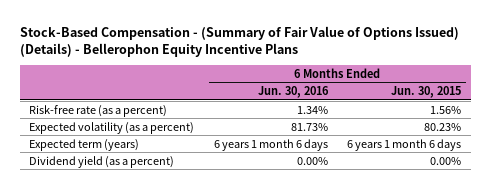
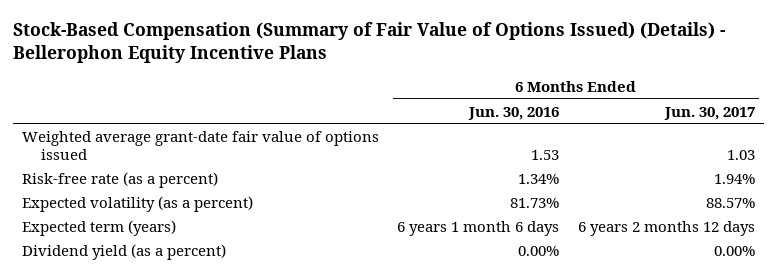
[19,25,459,57] Stock-Based Compensation - (Summary of Fair Value of Options Issued) (Details) - Bellerophon Equity Incentive Plans -> [12,22,725,64] Stock-Based Compensation (Summary of Fair Value of Options Issued) (Details) - Bellerophon Equity Incentive Plans
[390,85,461,98] Jun. 30, 2015 -> none
none -> [663,106,755,120] Jun. 30, 2017
none -> [21,130,379,160] Weighted average grant-date fair value of options issued

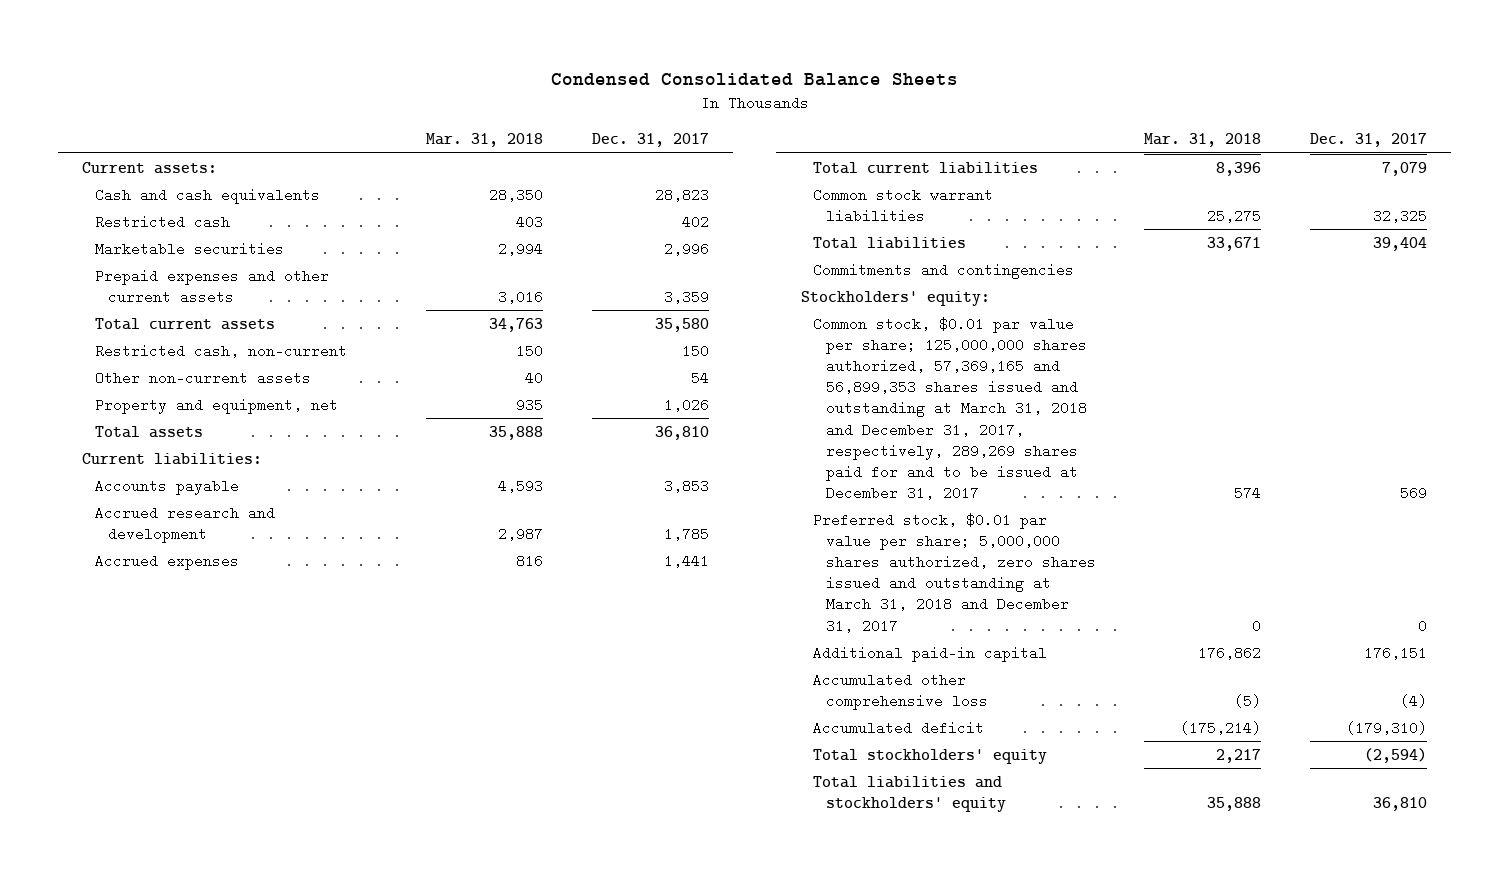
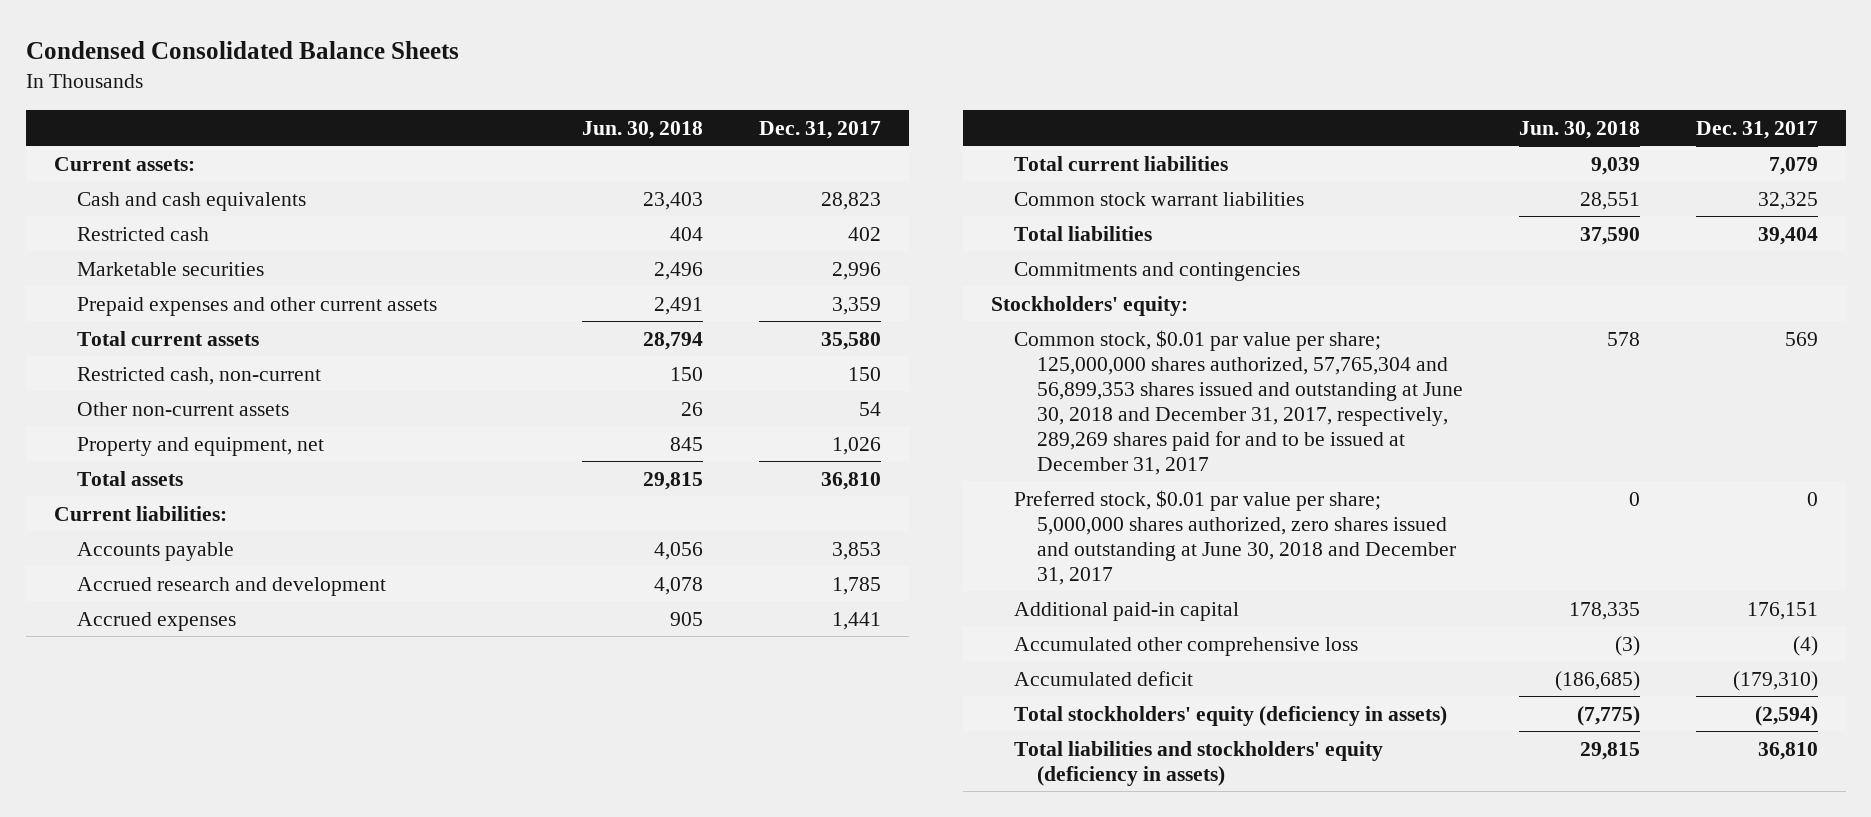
[426,133,544,148] Mar. 31, 2018 -> none
none -> [581,120,703,139] Jun. 30, 2018
[813,316,1087,500] Common stock, $0.01 par value per share; 125,000,000 shares authorized, 57,369,165 and 56,899,353 shares issued and outstanding at March 31, 2018 and December 31, 2017, respectively, 289,269 shares paid for and to be issued at December 31, 2017 -> [1013,329,1463,475] Common stock, $0.01 par value per share; 125,000,000 shares authorized, 57,765,304 and 56,899,353 shares issued and outstanding at June 30, 2018 and December 31, 2017, respectively, 289,269 shares paid for and to be issued at December 31, 2017
[813,512,1096,633] Preferred stock, $0.01 par value per share; 5,000,000 shares authorized, zero shares issued and outstanding at March 31, 2018 and December 31, 2017 -> [1013,489,1456,585] Preferred stock, $0.01 par value per share; 5,000,000 shares authorized, zero shares issued and outstanding at June 30, 2018 and December 31, 2017
[813,748,1048,764] Total stockholders' equity -> [1013,705,1447,726] Total stockholders' equity (deficiency in assets)
[813,775,1006,813] Total liabilities and stockholders' equity -> [1013,740,1383,786] Total liabilities and stockholders' equity (deficiency in assets)

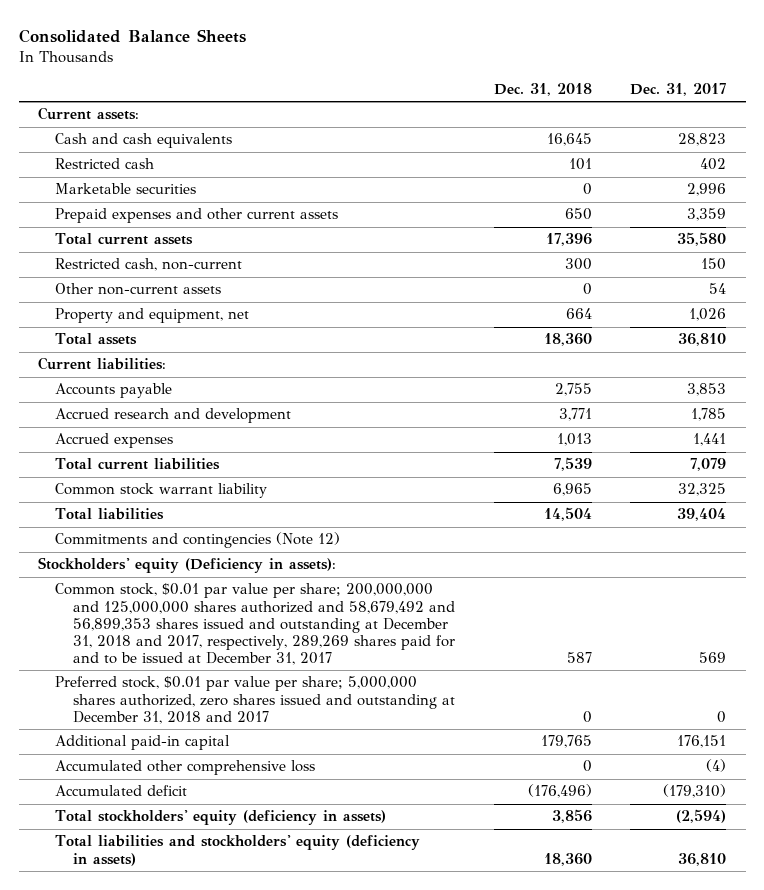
[25,41,459,60] Condensed Consolidated Balance Sheets -> [18,28,246,43] Consolidated Balance Sheets
[581,120,703,139] Jun. 30, 2018 -> none
none -> [493,82,592,96] Dec. 31, 2018
[1013,191,1304,206] Common stock warrant liabilities -> [55,483,268,499] Common stock warrant liability
[1013,261,1300,281] Commitments and contingencies -> [55,532,341,549] Commitments and contingencies (Note 12)
[990,295,1188,316] Stockholders' equity: -> [38,557,337,574] Stockholders' equity (Deficiency in assets):
[1013,329,1463,475] Common stock, $0.01 par value per share; 125,000,000 shares authorized, 57,765,304 and 56,899,353 shares issued and outstanding at June 30, 2018 and December 31, 2017, respectively, 289,269 shares paid for and to be issued at December 31, 2017 -> [55,583,455,666] Common stock, $0.01 par value per share; 200,000,000 and 125,000,000 shares authorized and 58,679,492 and 56,899,353 shares issued and outstanding at December 31, 2018 and 2017, respectively, 289,269 shares paid for and to be issued at December 31, 2017
[1013,489,1456,585] Preferred stock, $0.01 par value per share; 5,000,000 shares authorized, zero shares issued and outstanding at June 30, 2018 and December 31, 2017 -> [55,676,455,724] Preferred stock, $0.01 par value per share; 5,000,000 shares authorized, zero shares issued and outstanding at December 31, 2018 and 2017

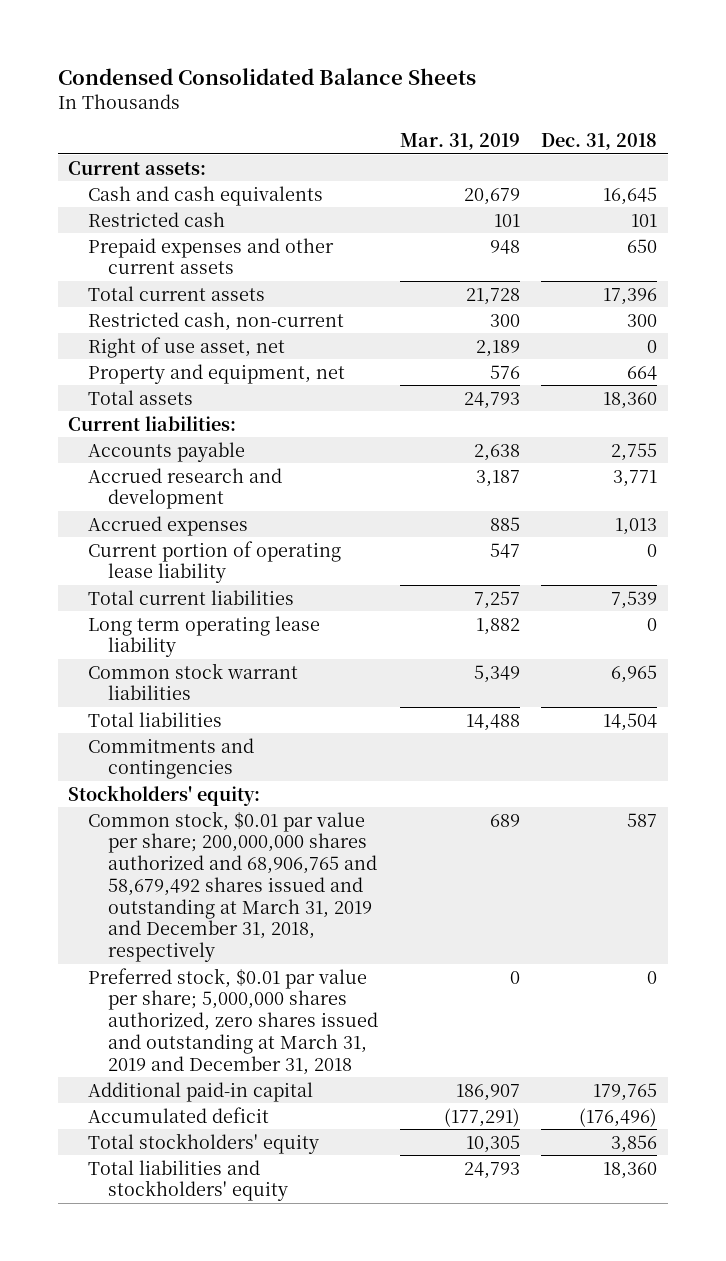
[18,28,246,43] Consolidated Balance Sheets -> [57,68,476,86] Condensed Consolidated Balance Sheets
[630,82,727,96] Dec. 31, 2017 -> none
none -> [399,132,520,150] Mar. 31, 2019
[55,183,197,195] Marketable securities -> none
[55,283,222,296] Other non-current assets -> none
none -> [88,336,286,358] Right of use asset, net
none -> [88,540,342,584] Current portion of operating lease liability
none -> [88,615,321,658] Long term operating lease liability
[55,483,268,499] Common stock warrant liability -> [88,662,299,701] Common stock warrant liabilities
[55,532,341,549] Commitments and contingencies (Note 12) -> [88,737,255,780] Commitments and contingencies
[38,557,337,574] Stockholders' equity (Deficiency in assets): -> [68,784,261,806] Stockholders' equity:
[55,583,455,666] Common stock, $0.01 par value per share; 200,000,000 and 125,000,000 shares authorized and 58,679,492 and 56,899,353 shares issued and outstanding at December 31, 2018 and 2017, respectively, 289,269 shares paid for and to be issued at December 31, 2017 -> [88,810,377,963] Common stock, $0.01 par value per share; 200,000,000 shares authorized and 68,906,765 and 58,679,492 shares issued and outstanding at March 31, 2019 and December 31, 2018, respectively
[55,676,455,724] Preferred stock, $0.01 par value per share; 5,000,000 shares authorized, zero shares issued and outstanding at December 31, 2018 and 2017 -> [88,967,378,1075] Preferred stock, $0.01 par value per share; 5,000,000 shares authorized, zero shares issued and outstanding at March 31, 2019 and December 31, 2018
[55,760,316,776] Accumulated other comprehensive loss -> none
[55,810,387,826] Total stockholders' equity (deficiency in assets) -> [88,1132,320,1154] Total stockholders' equity
[55,835,421,866] Total liabilities and stockholders' equity (deficiency in assets) -> [88,1159,288,1202] Total liabilities and stockholders' equity

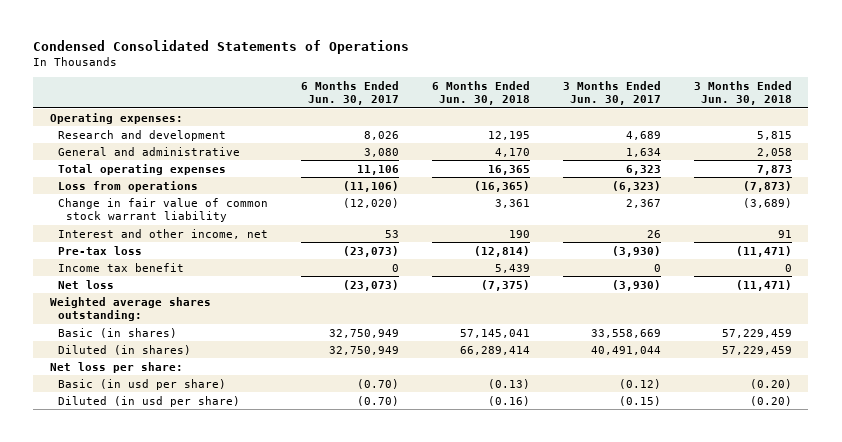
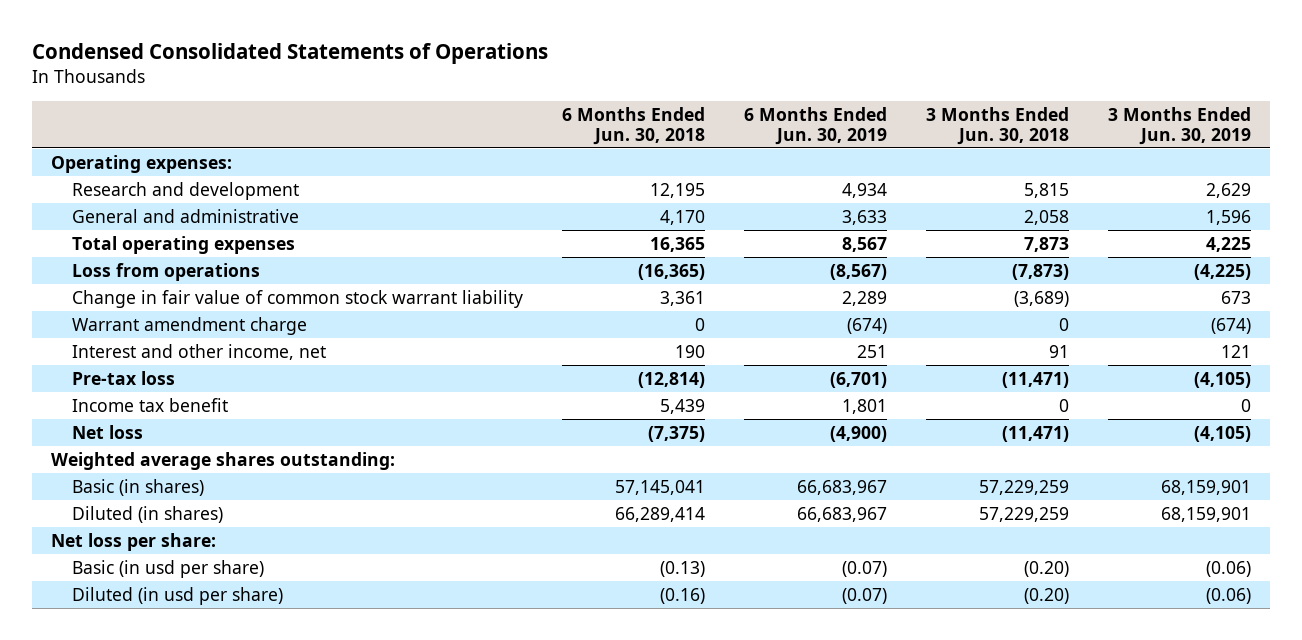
[300,80,399,106] 6 Months Ended Jun. 30, 2017 -> none
[562,80,661,106] 3 Months Ended Jun. 30, 2017 -> none
none -> [743,106,887,145] 6 Months Ended Jun. 30, 2019
none -> [1107,106,1251,145] 3 Months Ended Jun. 30, 2019
none -> [72,316,308,335] Warrant amendment charge
[721,328,792,338] 57,229,459 -> [978,479,1069,495] 57,229,259
[721,345,792,355] 57,229,459 -> [978,506,1069,522] 57,229,259

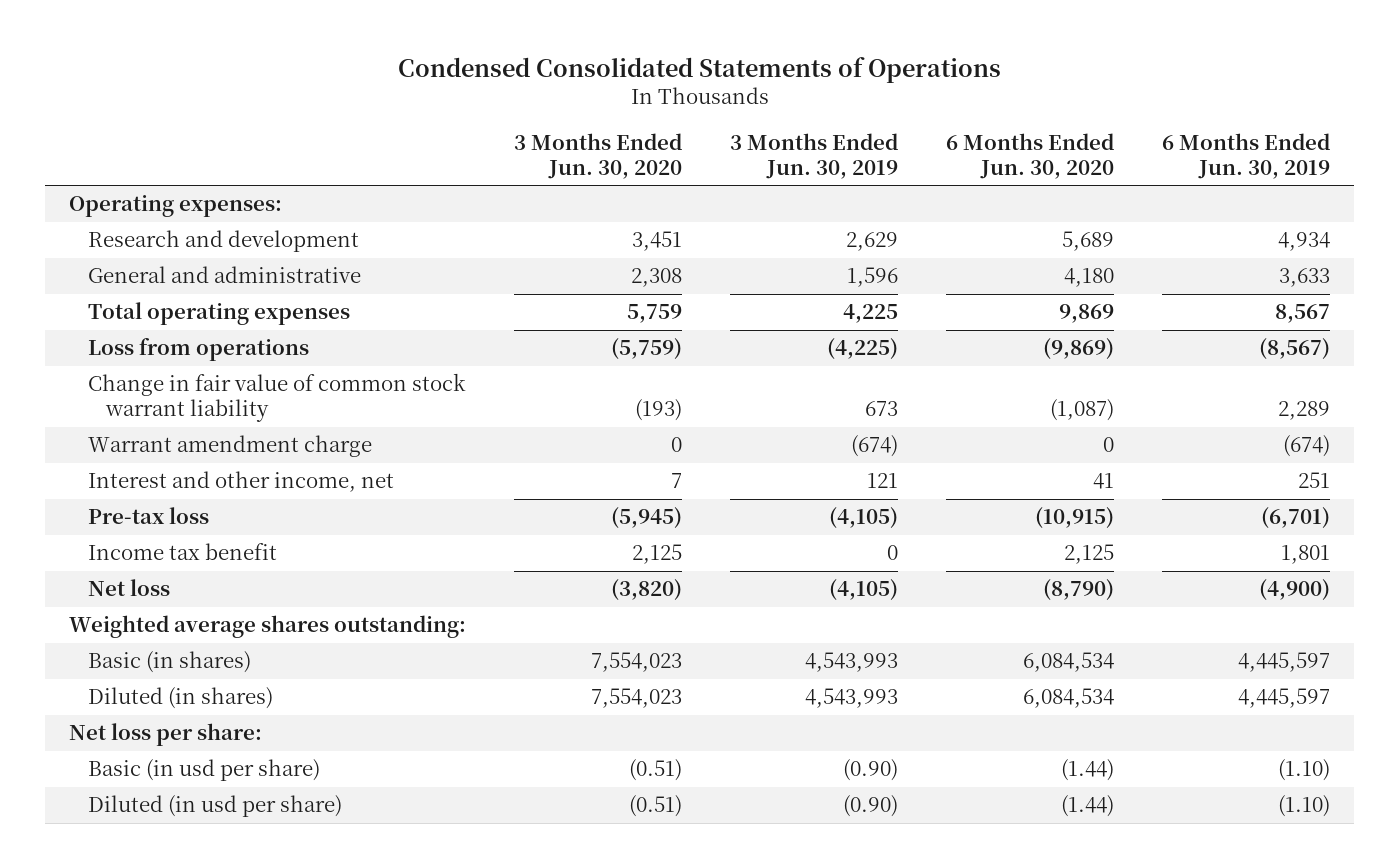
[562,106,706,145] 6 Months Ended Jun. 30, 2018 -> none
[925,106,1069,145] 3 Months Ended Jun. 30, 2018 -> none
none -> [514,132,683,179] 3 Months Ended Jun. 30, 2020
none -> [946,132,1115,179] 6 Months Ended Jun. 30, 2020
[796,479,887,495] 66,683,967 -> [1238,652,1331,673] 4,445,597
[1160,479,1251,495] 68,159,901 -> [805,652,899,673] 4,543,993
[796,506,887,522] 66,683,967 -> [1238,688,1331,709] 4,445,597
[1160,506,1251,522] 68,159,901 -> [805,688,899,709] 4,543,993
[841,560,887,577] (0.07) -> [1278,759,1331,782] (1.10)
[1205,560,1251,577] (0.06) -> [843,759,899,782] (0.90)
[841,587,887,604] (0.07) -> [1278,795,1331,818] (1.10)
[1205,587,1251,604] (0.06) -> [843,795,899,818] (0.90)

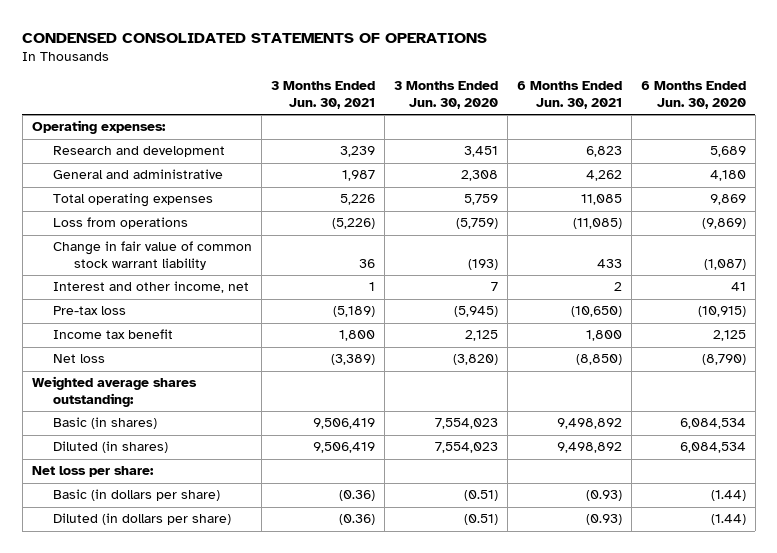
[397,56,1001,83] Condensed Consolidated Statements of Operations -> [22,32,488,43] CONDENSED CONSOLIDATED STATEMENTS OF OPERATIONS
[730,132,899,179] 3 Months Ended Jun. 30, 2019 -> none
[1162,132,1331,179] 6 Months Ended Jun. 30, 2019 -> none
none -> [270,81,375,109] 3 Months Ended Jun. 30, 2021
none -> [516,81,622,109] 6 Months Ended Jun. 30, 2021
[87,435,372,458] Warrant amendment charge -> none
[87,759,320,782] Basic (in usd per share) -> [52,489,220,502] Basic (in dollars per share)
[87,795,342,818] Diluted (in usd per share) -> [52,513,231,526] Diluted (in dollars per share)

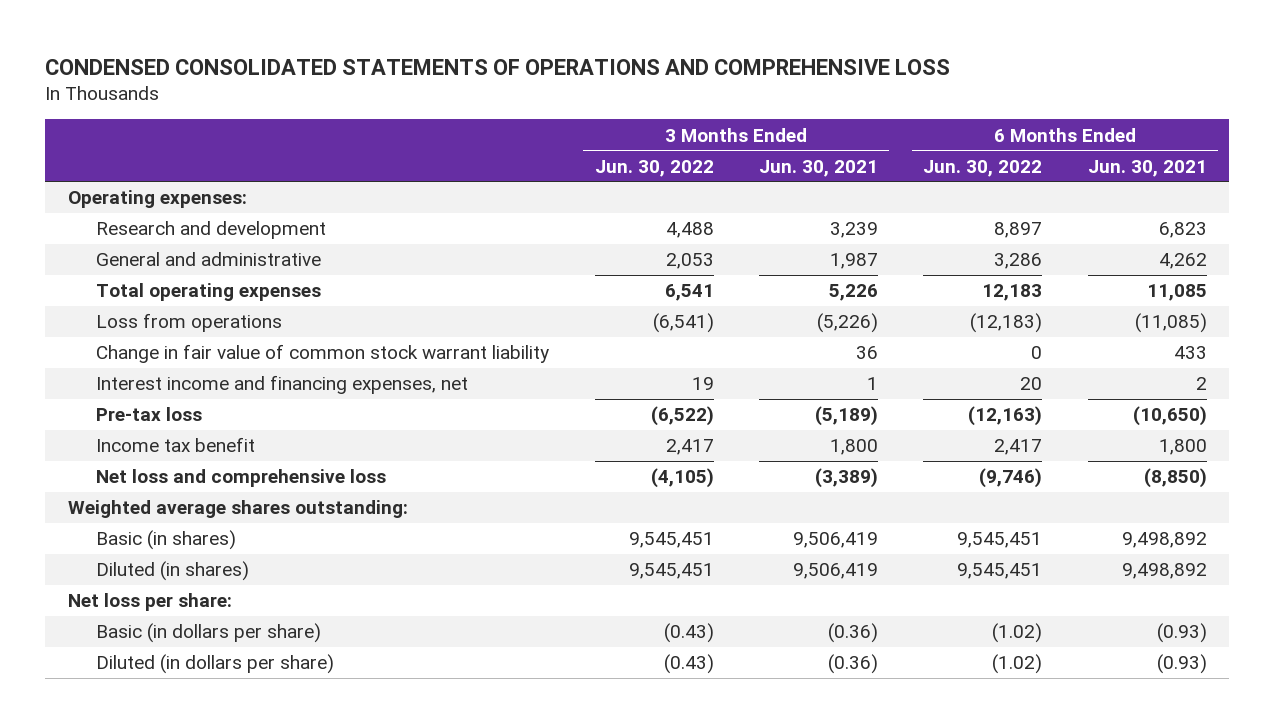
[22,32,488,43] CONDENSED CONSOLIDATED STATEMENTS OF OPERATIONS -> [44,58,950,75] CONDENSED CONSOLIDATED STATEMENTS OF OPERATIONS AND COMPREHENSIVE LOSS
[393,81,498,109] 3 Months Ended Jun. 30, 2020 -> none
[640,81,746,109] 6 Months Ended Jun. 30, 2020 -> none
none -> [594,159,714,177] Jun. 30, 2022
none -> [923,159,1043,177] Jun. 30, 2022
[52,281,249,294] Interest and other income, net -> [96,375,469,395] Interest income and financing expenses, net
[52,354,105,364] Net loss -> [96,469,387,488] Net loss and comprehensive loss

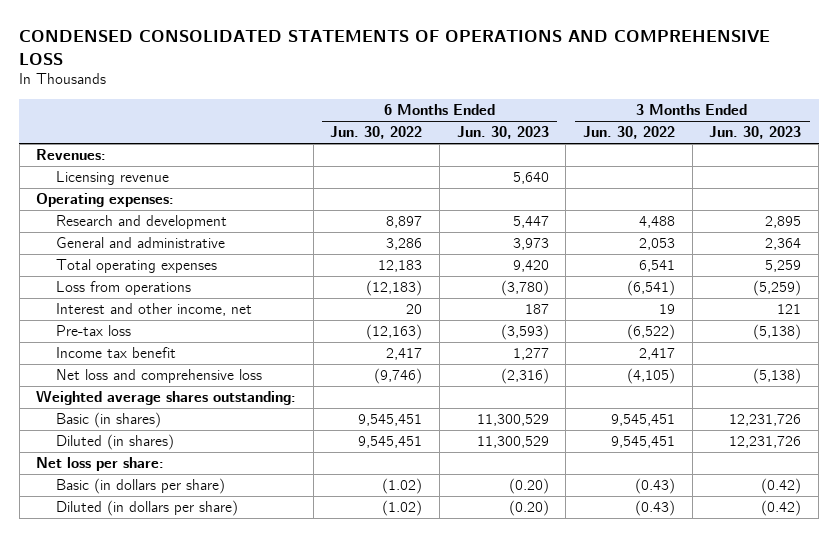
[758,159,878,177] Jun. 30, 2021 -> none
[1087,159,1207,177] Jun. 30, 2021 -> none
none -> [456,126,549,140] Jun. 30, 2023
none -> [709,126,802,140] Jun. 30, 2023
none -> [36,149,107,161] Revenues:
none -> [56,171,170,186] Licensing revenue
[96,344,550,364] Change in fair value of common stock warrant liability -> none
[96,375,469,395] Interest income and financing expenses, net -> [56,303,253,317] Interest and other income, net

